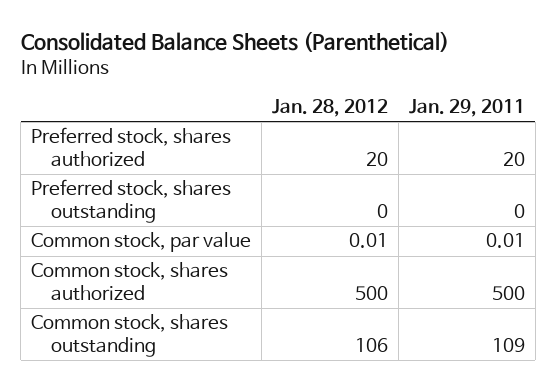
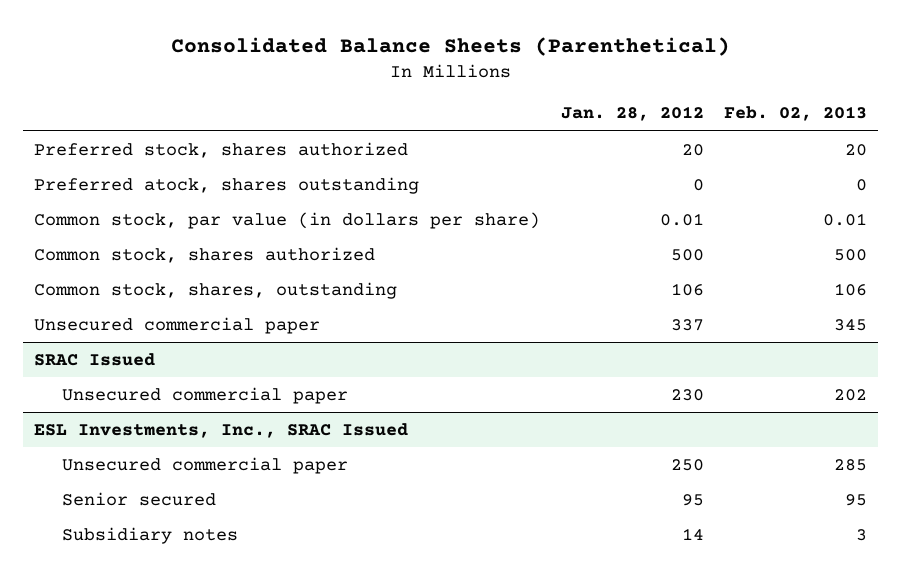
[408,99,525,118] Jan. 29, 2011 -> none
none -> [724,106,868,122] Feb. 02, 2013
[31,179,232,223] Preferred stock, shares outstanding -> [33,176,419,194] Preferred atock, shares outstanding
[31,232,252,253] Common stock, par value -> [33,211,540,229] Common stock, par value (in dollars per share)
[31,314,229,357] Common stock, shares outstanding -> [33,281,397,299] Common stock, shares, outstanding
none -> [33,316,320,334] Unsecured commercial paper
none -> [33,352,155,366] SRAC Issued
none -> [61,386,348,404] Unsecured commercial paper
none -> [33,422,408,438] ESL Investments, Inc., SRAC Issued
none -> [61,456,348,474] Unsecured commercial paper
none -> [61,491,216,506] Senior secured
none -> [61,526,238,544] Subsidiary notes

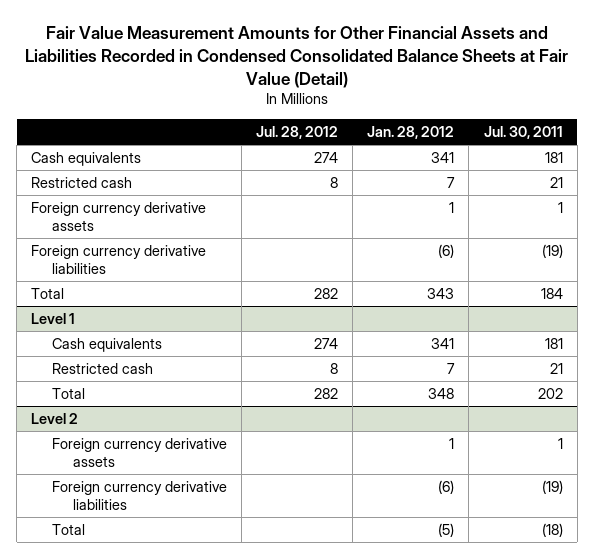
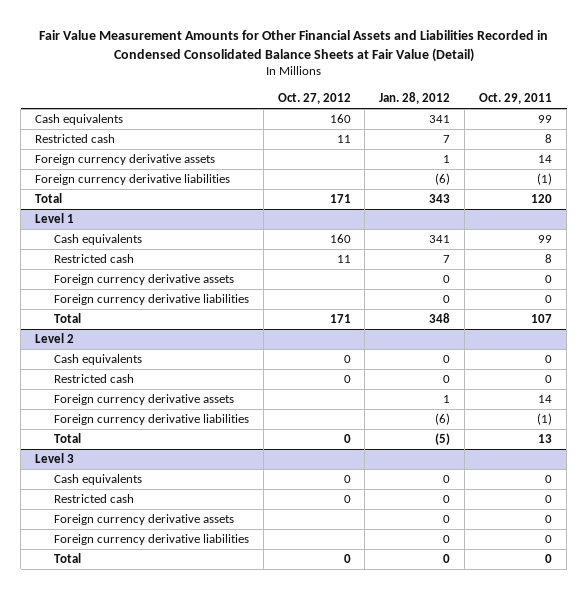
[256,125,339,139] Jul. 28, 2012 -> none
[483,125,563,139] Jul. 30, 2011 -> none
none -> [277,93,351,105] Oct. 27, 2012
none -> [479,93,553,105] Oct. 29, 2011
none -> [53,274,234,286] Foreign currency derivative assets
none -> [53,294,249,306] Foreign currency derivative liabilities
none -> [53,354,142,366] Cash equivalents
none -> [53,374,134,384] Restricted cash
none -> [35,453,75,464] Level 3
none -> [53,474,142,486] Cash equivalents
none -> [53,494,134,504] Restricted cash
none -> [53,514,234,526] Foreign currency derivative assets
none -> [53,534,249,546] Foreign currency derivative liabilities
none -> [53,553,81,564] Total

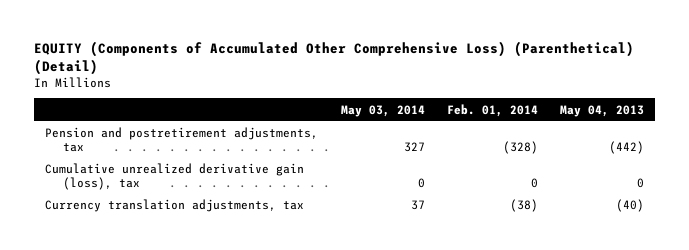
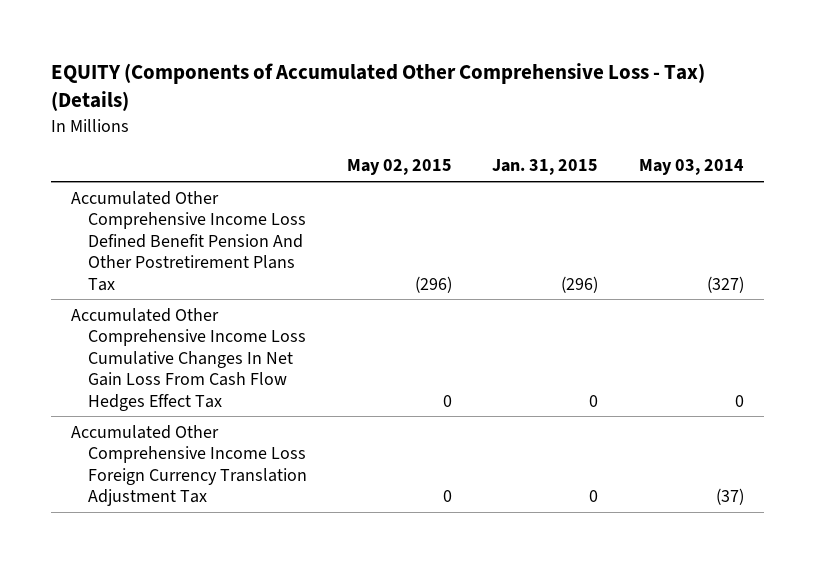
[34,40,635,75] EQUITY (Components of Accumulated Other Comprehensive Loss) (Parenthetical) (Detail) -> [51,63,706,112] EQUITY (Components of Accumulated Other Comprehensive Loss - Tax) (Details)
[446,103,538,117] Feb. 01, 2014 -> none
[559,104,644,117] May 04, 2013 -> none
none -> [347,159,453,176] May 02, 2015
none -> [492,159,599,176] Jan. 31, 2015
[45,127,319,153] Pension and postretirement adjustments, tax -> [71,190,307,291] Accumulated Other Comprehensive Income Loss Defined Benefit Pension And Other Postretirement Plans Tax
[403,142,425,153] 327 -> [706,275,744,293] (327)
[45,163,305,191] Cumulative unrealized derivative gain (loss), tax -> [71,307,307,411] Accumulated Other Comprehensive Income Loss Cumulative Changes In Net Gain Loss From Cash Flow Hedges Effect Tax
[45,199,305,213] Currency translation adjustments, tax -> [71,424,308,507] Accumulated Other Comprehensive Income Loss Foreign Currency Translation Adjustment Tax
[410,200,425,211] 37 -> [715,488,744,506] (37)

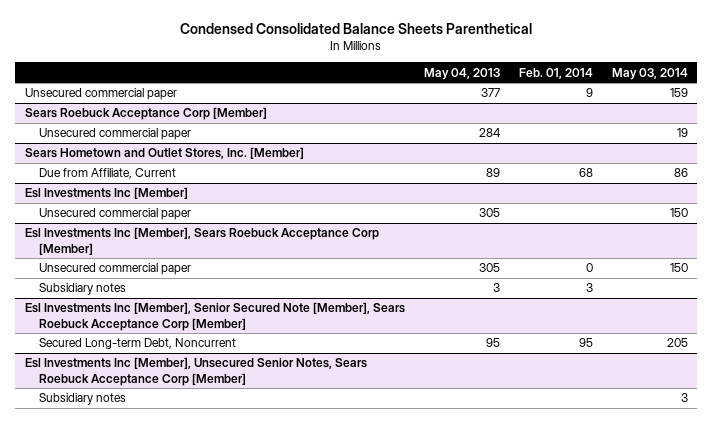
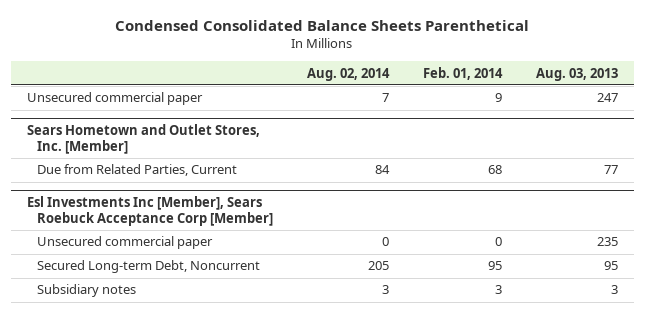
[423,67,500,80] May 04, 2013 -> none
[611,67,688,80] May 03, 2014 -> none
none -> [306,67,390,81] Aug. 02, 2014
none -> [535,67,618,81] Aug. 03, 2013
[24,107,267,121] Sears Roebuck Acceptance Corp [Member] -> none
[38,128,191,141] Unsecured commercial paper -> none
[24,187,188,200] Esl Investments Inc [Member] -> none
[38,208,191,221] Unsecured commercial paper -> none
[38,168,176,180] Due from Affiliate, Current -> [36,164,237,177] Due from Related Parties, Current
[24,302,405,331] Esl Investments Inc [Member], Senior Secured Note [Member], Sears Roebuck Acceptance Corp [Member] -> none
[24,357,367,386] Esl Investments Inc [Member], Unsecured Senior Notes, Sears Roebuck Acceptance Corp [Member] -> none
[38,393,126,406] Subsidiary notes -> none
[38,283,126,296] Subsidiary notes -> [36,284,136,298] Subsidiary notes

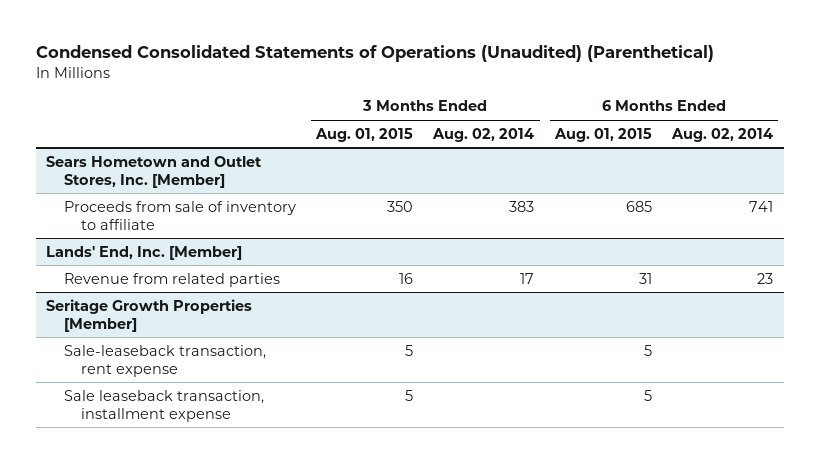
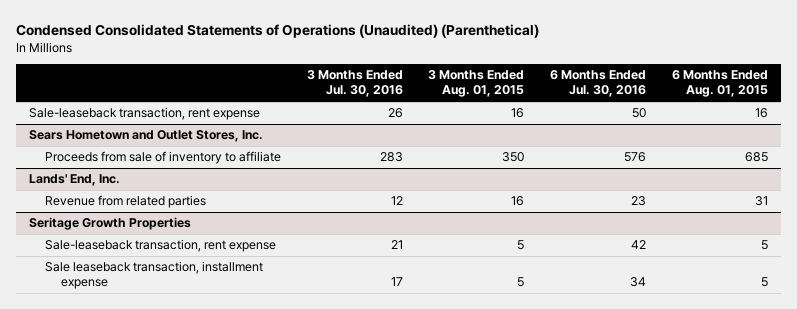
[432,127,535,142] Aug. 02, 2014 -> none
[671,127,774,142] Aug. 02, 2014 -> none
none -> [306,70,403,98] 3 Months Ended Jul. 30, 2016
none -> [550,70,647,98] 6 Months Ended Jul. 30, 2016
none -> [28,107,260,121] Sale-leaseback transaction, rent expense
[46,155,263,188] Sears Hometown and Outlet Stores, Inc. [Member] -> [28,130,263,143] Sears Hometown and Outlet Stores, Inc.
[46,245,243,260] Lands' End, Inc. [Member] -> [28,174,120,187] Lands' End, Inc.
[46,298,253,332] Seritage Growth Properties [Member] -> [28,217,191,231] Seritage Growth Properties

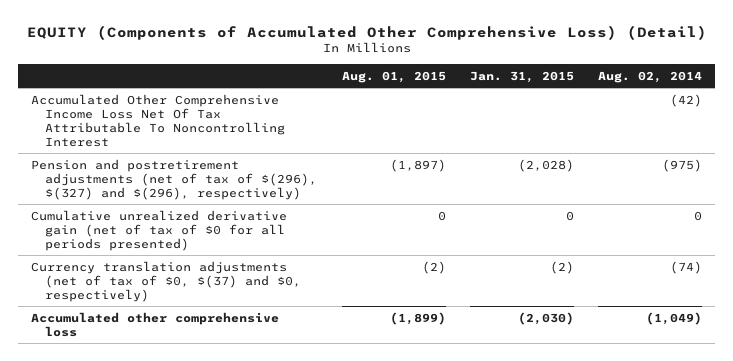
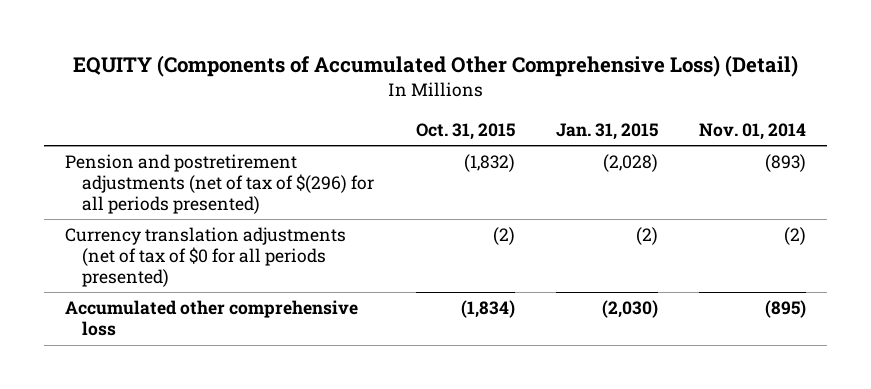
[341,70,446,83] Aug. 01, 2015 -> none
[598,70,703,83] Aug. 02, 2014 -> none
none -> [415,122,515,140] Oct. 31, 2015
none -> [699,122,807,140] Nov. 01, 2014
[30,93,286,147] Accumulated Other Comprehensive Income Loss Net Of Tax Attributable To Noncontrolling Interest -> none
[30,209,287,251] Cumulative unrealized derivative gain (net of tax of $0 for all periods presented) -> none
[30,158,318,200] Pension and postretirement adjustments (net of tax of $(296), $(327) and $(296), respectively) -> [64,154,375,214] Pension and postretirement adjustments (net of tax of $(296) for all periods presented)
[30,260,302,302] Currency translation adjustments (net of tax of $0, $(37) and $0, respectively) -> [64,227,346,287] Currency translation adjustments (net of tax of $0 for all periods presented)

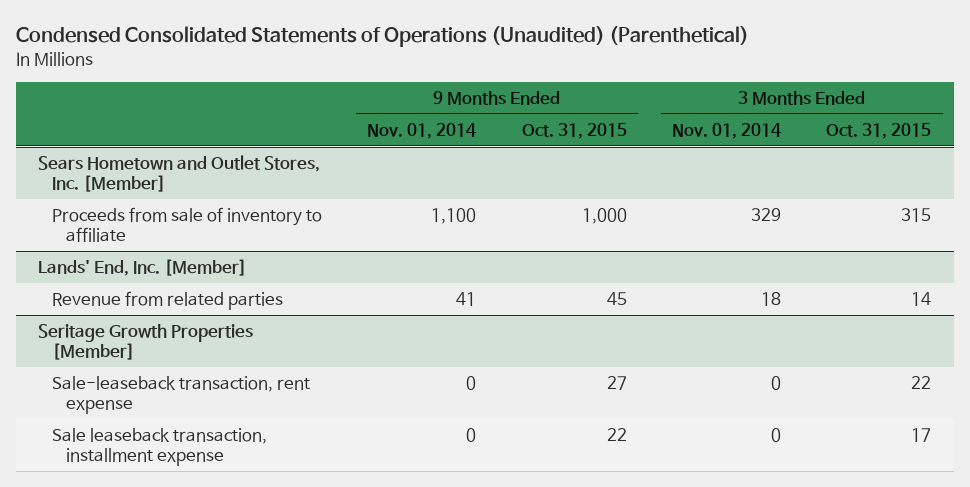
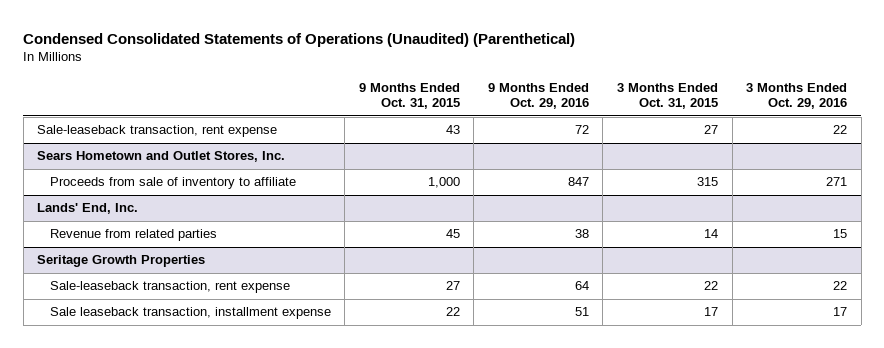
[367,122,477,139] Nov. 01, 2014 -> none
[672,122,782,139] Nov. 01, 2014 -> none
none -> [487,82,589,110] 9 Months Ended Oct. 29, 2016
none -> [746,82,848,110] 3 Months Ended Oct. 29, 2016
none -> [37,125,278,138] Sale-leaseback transaction, rent expense
[38,155,321,192] Sears Hometown and Outlet Stores, Inc. [Member] -> [37,151,286,163] Sears Hometown and Outlet Stores, Inc.
[38,259,248,277] Lands' End, Inc. [Member] -> [37,203,139,215] Lands' End, Inc.
[38,324,254,360] Seritage Growth Properties [Member] -> [37,255,206,268] Seritage Growth Properties

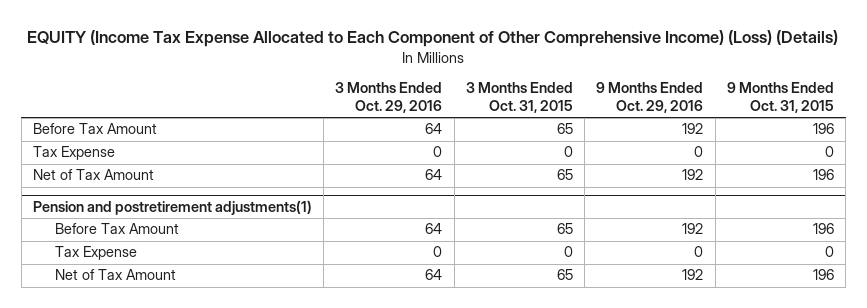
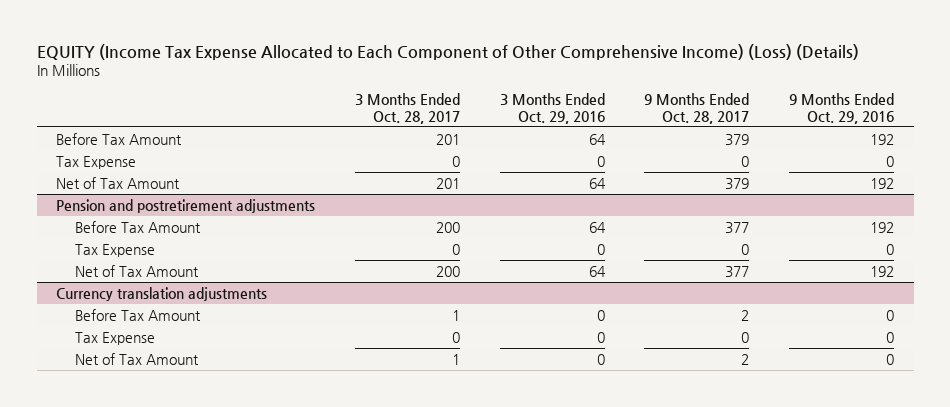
[465,82,573,114] 3 Months Ended Oct. 31, 2015 -> none
[726,82,834,114] 9 Months Ended Oct. 31, 2015 -> none
none -> [354,93,460,124] 3 Months Ended Oct. 28, 2017
none -> [644,93,750,124] 9 Months Ended Oct. 28, 2017
[32,200,312,216] Pension and postretirement adjustments(1) -> [56,198,316,213] Pension and postretirement adjustments
none -> [56,286,268,301] Currency translation adjustments
none -> [74,308,201,321] Before Tax Amount
none -> [74,331,155,345] Tax Expense
none -> [74,352,199,365] Net of Tax Amount

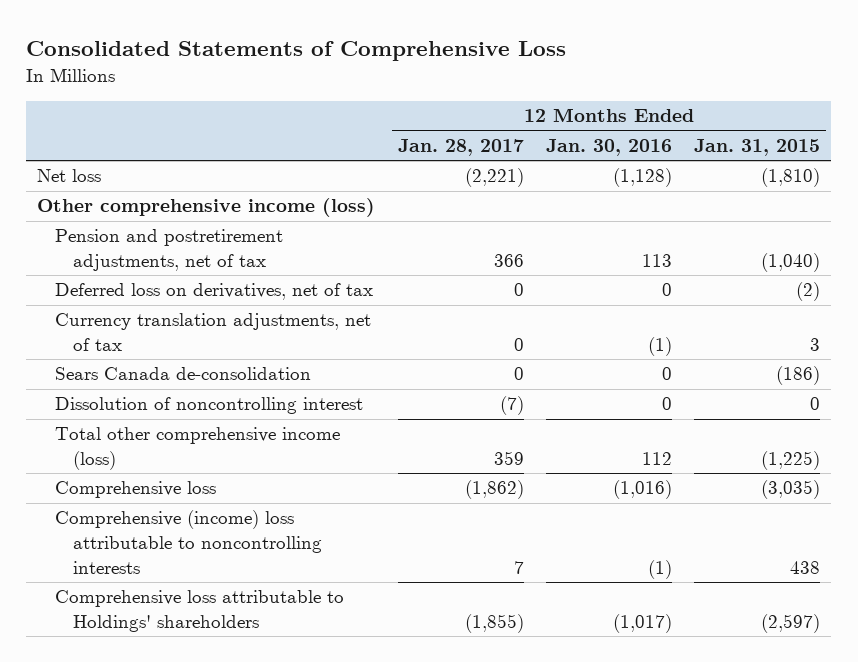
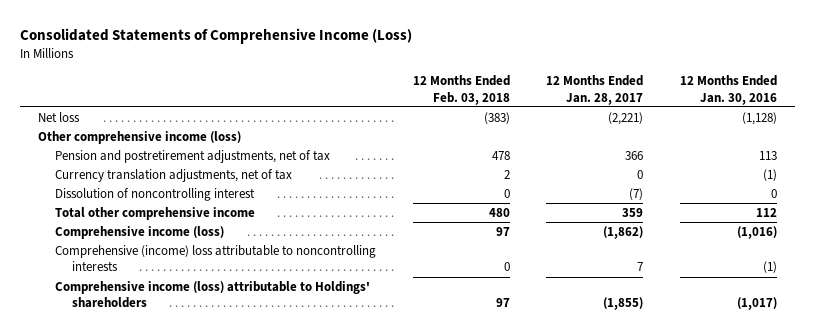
[26,40,567,61] Consolidated Statements of Comprehensive Loss -> [19,28,412,45] Consolidated Statements of Comprehensive Income (Loss)
[694,138,821,156] Jan. 31, 2015 -> none
none -> [412,75,510,105] 12 Months Ended Feb. 03, 2018
[55,283,374,301] Deferred loss on derivatives, net of tax -> none
[55,367,312,381] Sears Canada de-consolidation -> none
[55,427,341,471] Total other comprehensive income (loss) -> [54,207,255,221] Total other comprehensive income
[55,481,217,499] Comprehensive loss -> [54,226,224,240] Comprehensive income (loss)
[55,590,345,633] Comprehensive loss attributable to Holdings' shareholders -> [54,281,370,309] Comprehensive income (loss) attributable to Holdings' shareholders

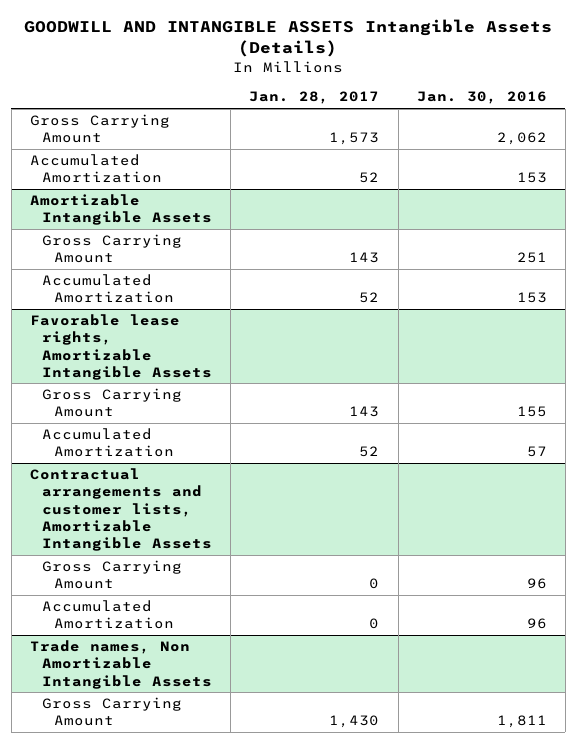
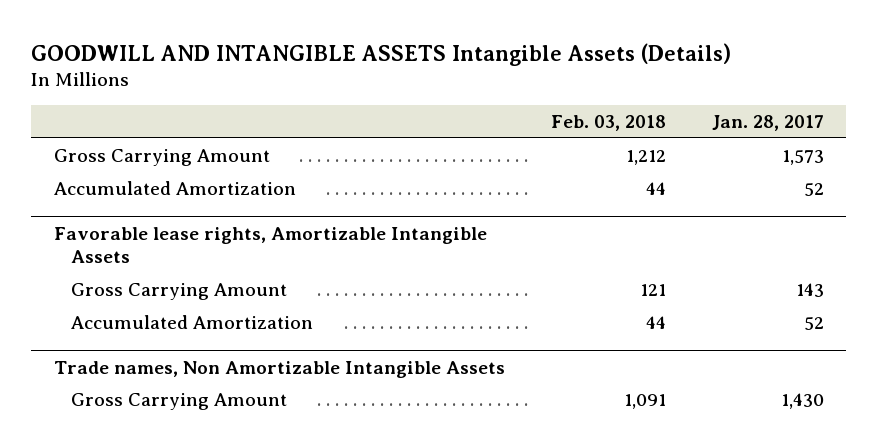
[416,91,547,105] Jan. 30, 2016 -> none
none -> [550,115,666,132] Feb. 03, 2018
[30,194,212,226] Amortizable Intangible Assets -> none
[41,234,182,264] Gross Carrying Amount -> none
[41,274,174,304] Accumulated Amortization -> none
[30,468,212,551] Contractual arrangements and customer lists, Amortizable Intangible Assets -> none
[41,560,182,590] Gross Carrying Amount -> none
[41,600,174,630] Accumulated Amortization -> none

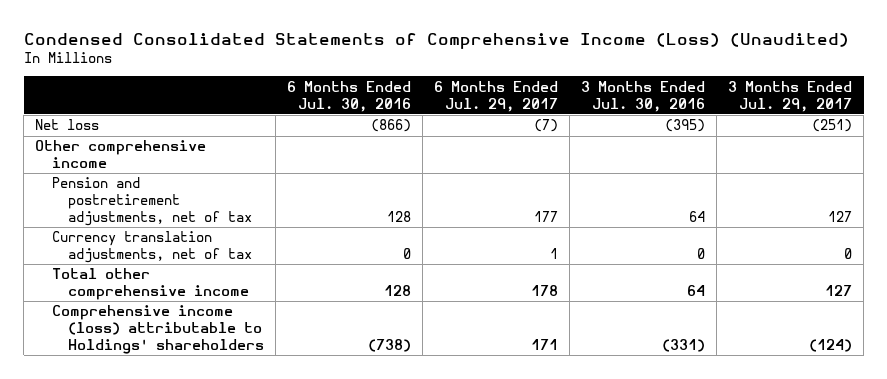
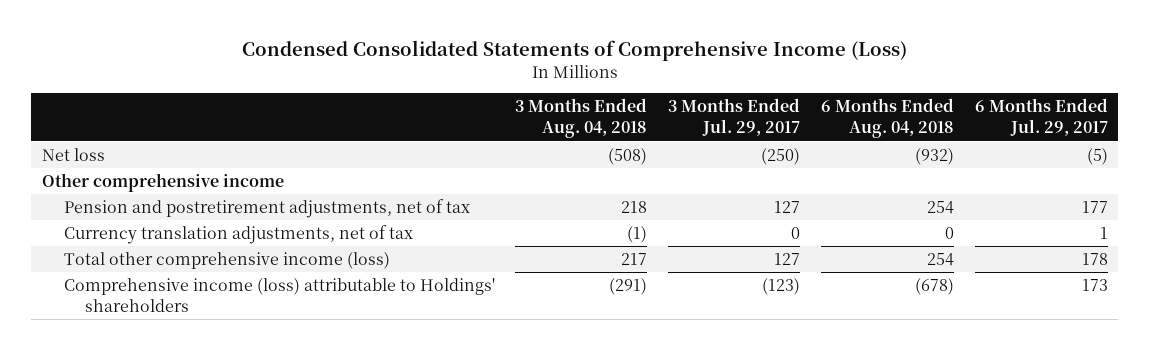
[23,32,849,49] Condensed Consolidated Statements of Comprehensive Income (Loss) (Unaudited) -> [241,40,907,62] Condensed Consolidated Statements of Comprehensive Income (Loss)
[287,80,412,112] 6 Months Ended Jul. 30, 2016 -> none
[581,80,706,112] 3 Months Ended Jul. 30, 2016 -> none
none -> [515,98,648,139] 3 Months Ended Aug. 04, 2018
none -> [820,98,954,139] 6 Months Ended Aug. 04, 2018
[534,119,559,133] (7) -> [1086,147,1108,165] (5)
[812,119,853,133] (251) -> [761,147,801,165] (250)
[51,268,250,301] Total other comprehensive income -> [63,251,390,269] Total other comprehensive income (loss)
[531,339,559,351] 171 -> [1081,278,1108,291] 173
[809,339,853,353] (124) -> [762,277,801,295] (123)

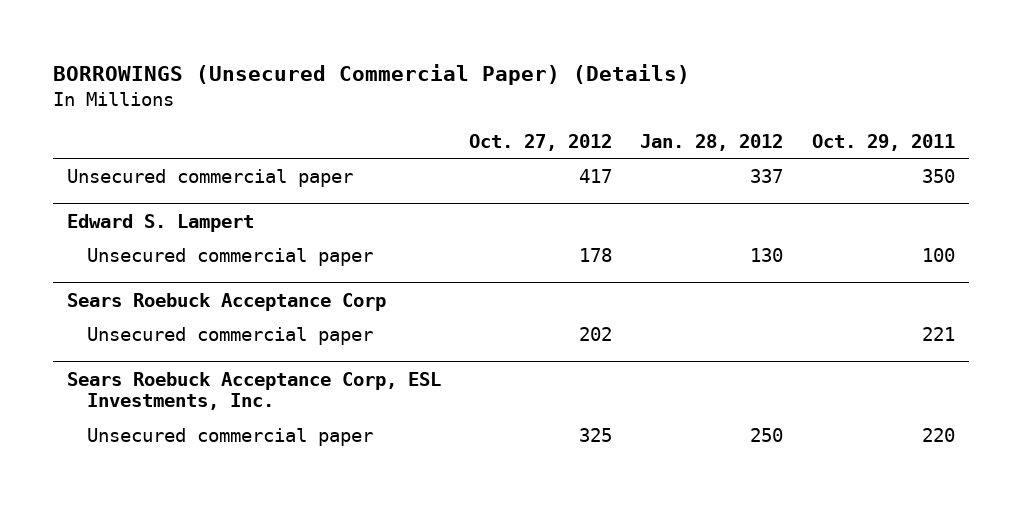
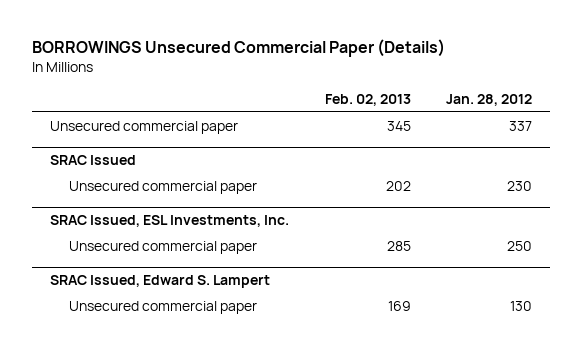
[52,64,690,86] BORROWINGS (Unsecured Commercial Paper) (Details) -> [31,39,445,58] BORROWINGS Unsecured Commercial Paper (Details)
[469,133,613,151] Oct. 27, 2012 -> none
[811,133,955,151] Oct. 29, 2011 -> none
none -> [324,94,411,107] Feb. 02, 2013
[66,213,254,232] Edward S. Lampert -> none
[66,292,386,311] Sears Roebuck Acceptance Corp -> none
[87,326,374,345] Unsecured commercial paper -> none
[66,371,441,411] Sears Roebuck Acceptance Corp, ESL Investments, Inc. -> none
none -> [49,154,136,165] SRAC Issued
[750,247,784,262] 130 -> [507,180,533,191] 230
none -> [49,214,289,227] SRAC Issued, ESL Investments, Inc.
none -> [49,274,270,288] SRAC Issued, Edward S. Lampert
none -> [69,300,258,314] Unsecured commercial paper

